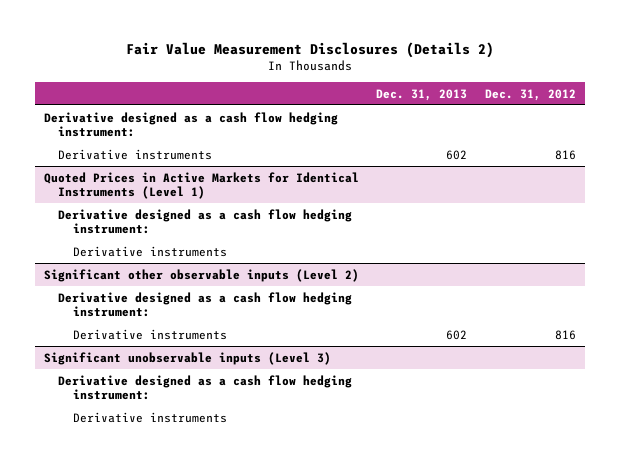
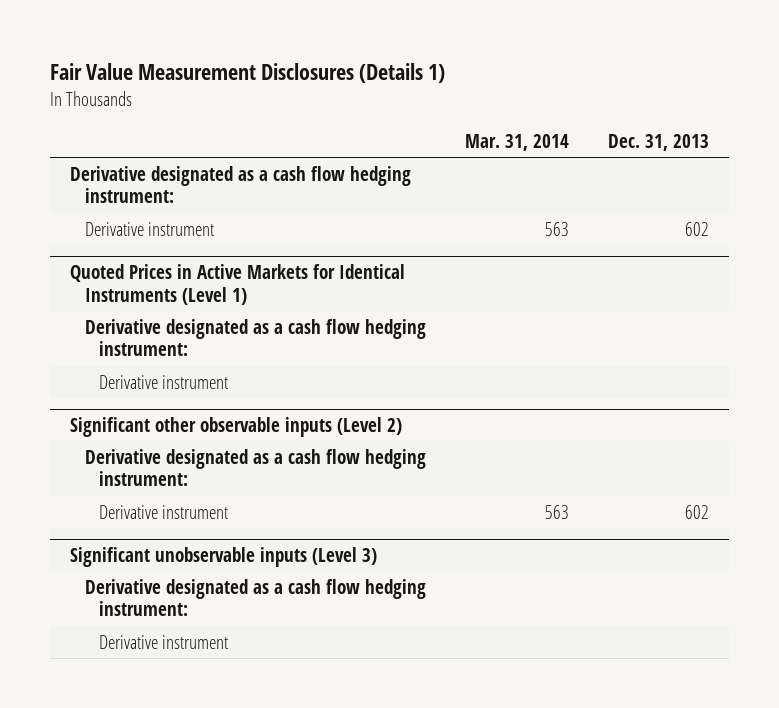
[125,41,494,58] Fair Value Measurement Disclosures (Details 2) -> [50,63,446,84] Fair Value Measurement Disclosures (Details 1)
[485,88,577,101] Dec. 31, 2012 -> none
none -> [465,134,570,152] Mar. 31, 2014
[43,111,338,137] Derivative designed as a cash flow hedging instrument: -> [70,165,412,204] Derivative designated as a cash flow hedging instrument:
[58,148,213,160] Derivative instruments -> [84,221,214,236] Derivative instrument
[58,208,353,234] Derivative designed as a cash flow hedging instrument: -> [84,318,426,357] Derivative designated as a cash flow hedging instrument:
[72,245,227,257] Derivative instruments -> [99,374,229,389] Derivative instrument
[58,291,353,317] Derivative designed as a cash flow hedging instrument: -> [84,448,426,487] Derivative designated as a cash flow hedging instrument:
[72,328,227,340] Derivative instruments -> [99,504,229,519] Derivative instrument
[58,374,353,400] Derivative designed as a cash flow hedging instrument: -> [84,578,426,617] Derivative designated as a cash flow hedging instrument:
[72,411,227,423] Derivative instruments -> [99,634,229,649] Derivative instrument

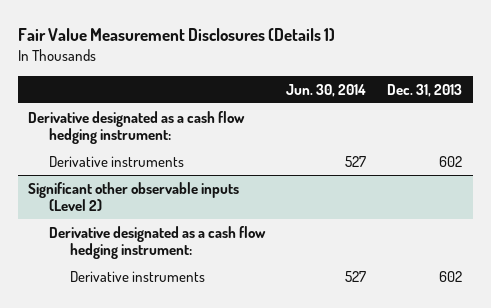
[465,134,570,152] Mar. 31, 2014 -> none
none -> [286,83,367,97] Jun. 30, 2014
[70,264,406,305] Quoted Prices in Active Markets for Identical Instruments (Level 1) -> none
[84,318,426,357] Derivative designated as a cash flow hedging instrument: -> none
[99,374,229,389] Derivative instrument -> none
[84,221,214,236] Derivative instrument -> [49,155,185,167] Derivative instruments
[70,547,378,568] Significant unobservable inputs (Level 3) -> none
[84,578,426,617] Derivative designated as a cash flow hedging instrument: -> none
[99,634,229,649] Derivative instrument -> none
[99,504,229,519] Derivative instrument -> [70,270,206,282] Derivative instruments

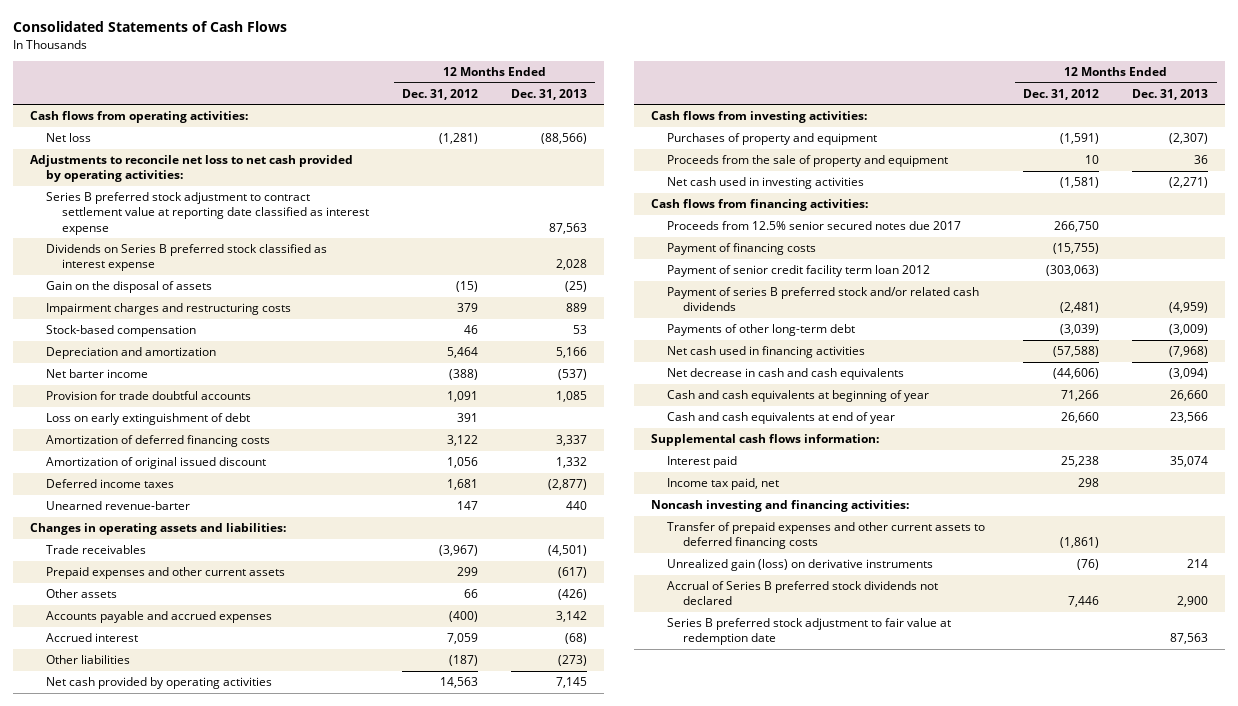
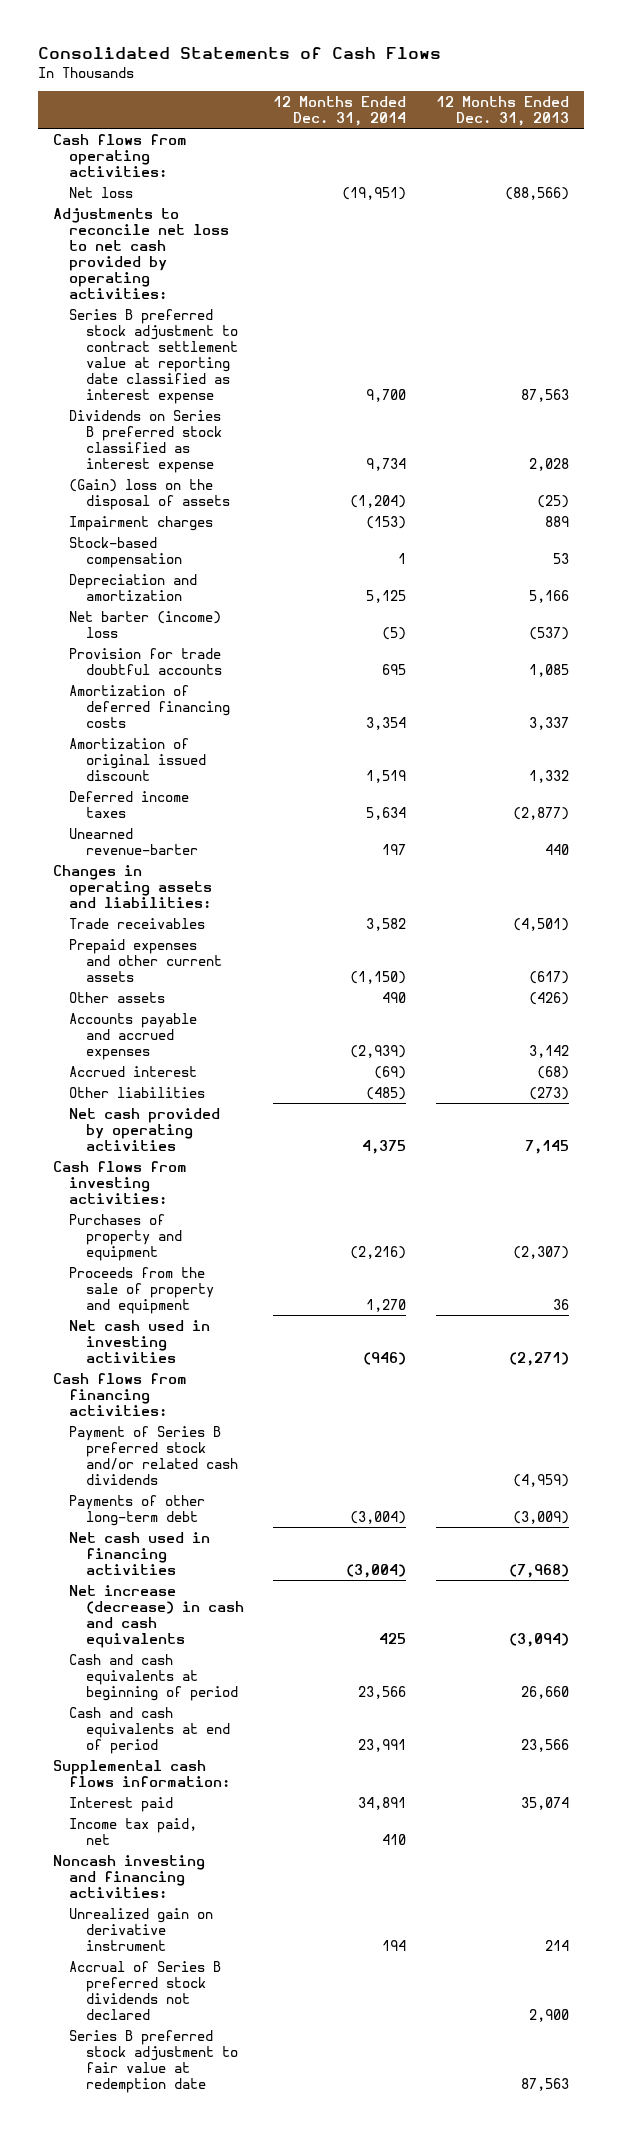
[402,88,479,100] Dec. 31, 2012 -> none
none -> [273,96,407,127] 12 Months Ended Dec. 31, 2014
[45,281,212,294] Gain on the disposal of assets -> [69,478,230,510] (Gain) loss on the disposal of assets
[45,303,291,316] Impairment charges and restructuring costs -> [69,515,214,531] Impairment charges
[45,369,148,379] Net barter income -> [69,610,222,638] Net barter (income) loss
[45,413,250,426] Loss on early extinguishment of debt -> none
[667,221,962,231] Proceeds from 12.5% senior secured notes due 2017 -> none
[667,243,817,256] Payment of financing costs -> none
[667,265,931,278] Payment of senior credit facility term loan 2012 -> none
[667,287,980,312] Payment of series B preferred stock and/or related cash dividends -> [69,1425,238,1485] Payment of Series B preferred stock and/or related cash dividends
[667,368,905,381] Net decrease in cash and cash equivalents -> [69,1584,244,1648] Net increase (decrease) in cash and cash equivalents
[667,390,930,403] Cash and cash equivalents at beginning of year -> [69,1653,238,1701] Cash and cash equivalents at beginning of period
[667,412,896,425] Cash and cash equivalents at end of year -> [69,1706,230,1754] Cash and cash equivalents at end of period
[667,522,986,550] Transfer of prepaid expenses and other current assets to deferred financing costs -> none
[667,559,934,572] Unrealized gain (loss) on derivative instruments -> [69,1907,214,1951] Unrealized gain on derivative instrument

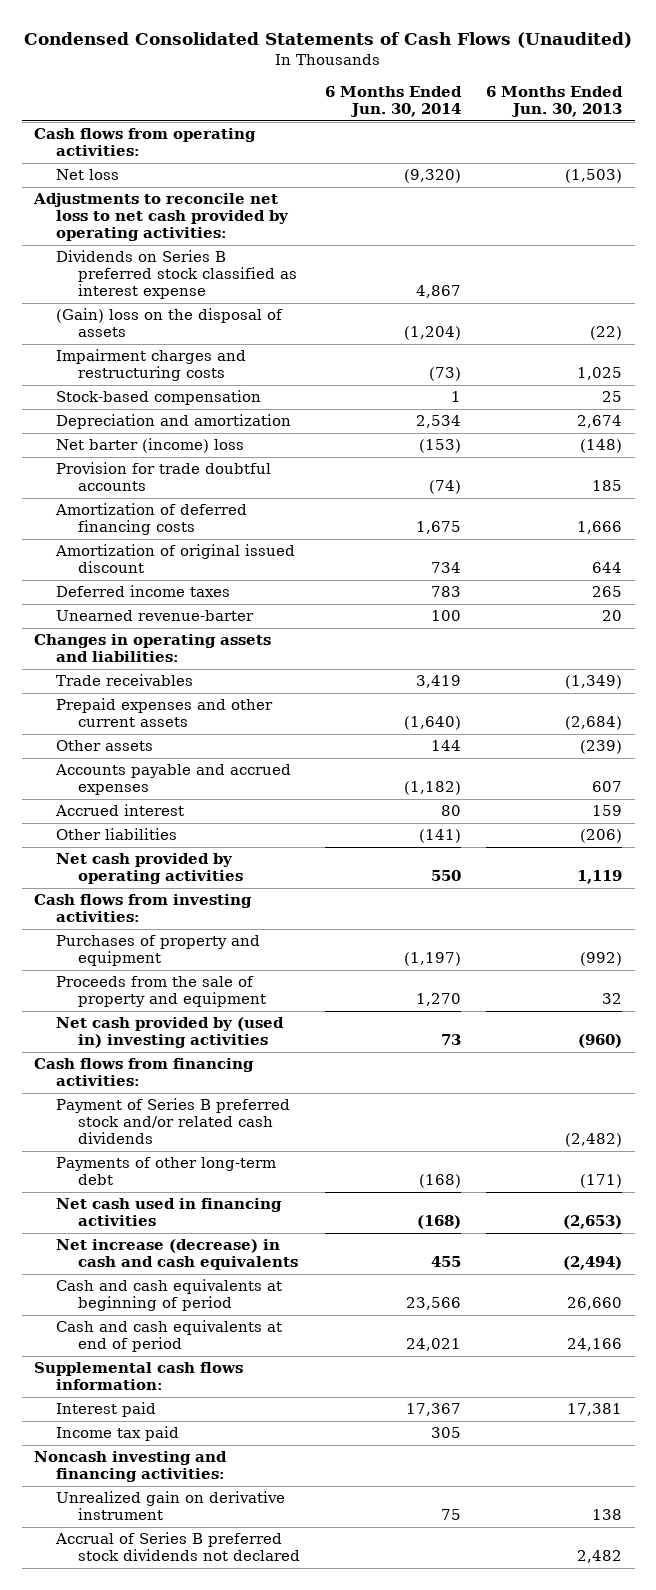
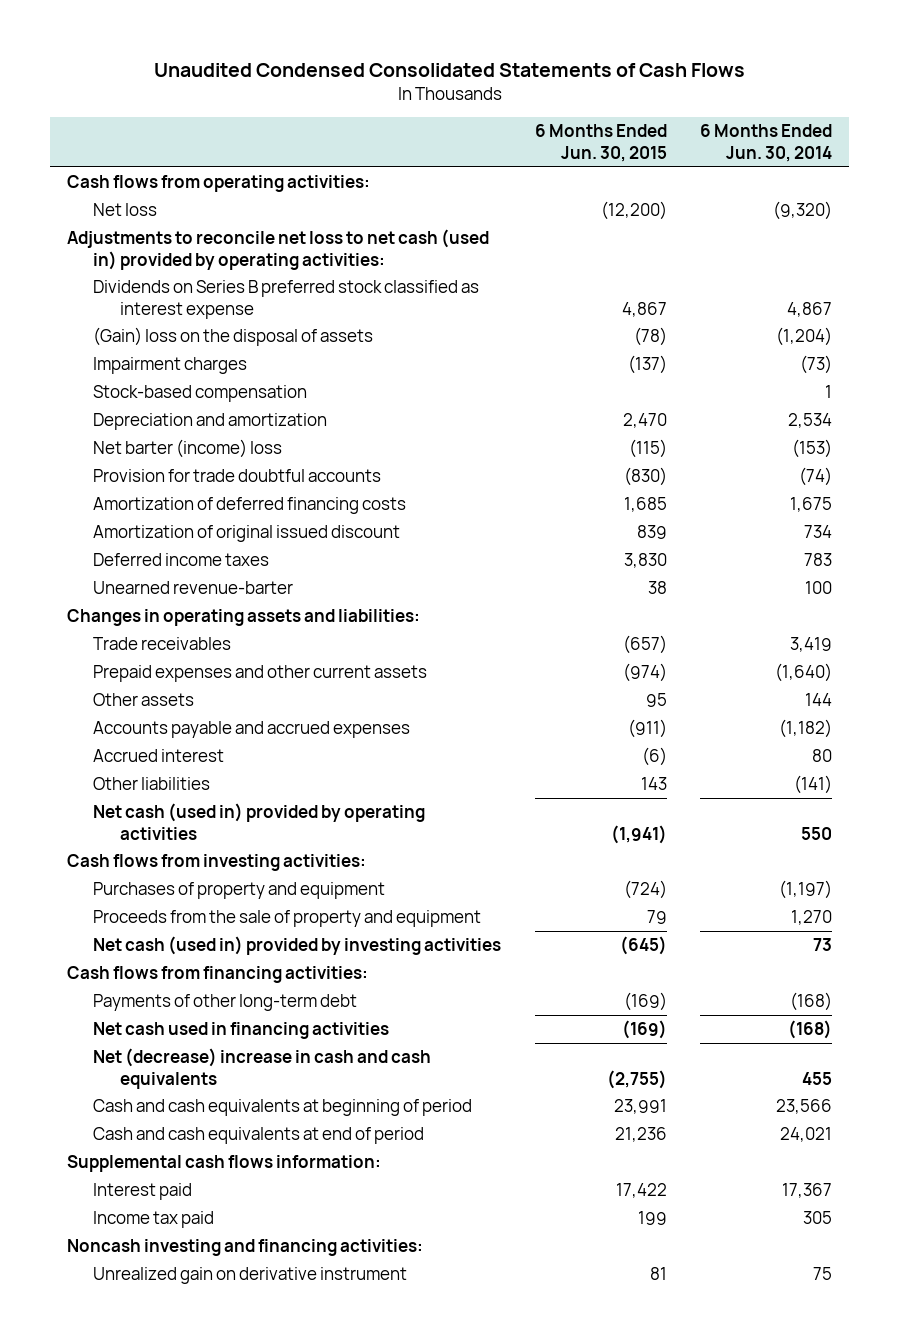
[24,32,633,49] Condensed Consolidated Statements of Cash Flows (Unaudited) -> [153,63,745,78] Unaudited Condensed Consolidated Statements of Cash Flows
[486,86,624,118] 6 Months Ended Jun. 30, 2013 -> none
none -> [534,124,667,163] 6 Months Ended Jun. 30, 2015
[33,193,290,242] Adjustments to reconcile net loss to net cash provided by operating activities: -> [67,229,490,270] Adjustments to reconcile net loss to net cash (used in) provided by operating activities:
[56,349,247,382] Impairment charges and restructuring costs -> [93,357,248,375] Impairment charges
[56,853,244,885] Net cash provided by operating activities -> [93,803,426,840] Net cash (used in) provided by operating activities
[56,1017,285,1049] Net cash provided by (used in) investing activities -> [93,936,502,956] Net cash (used in) provided by investing activities
[56,1098,291,1145] Payment of Series B preferred stock and/or related cash dividends -> none
[56,1239,299,1271] Net increase (decrease) in cash and cash equivalents -> [93,1048,432,1089] Net (decrease) increase in cash and cash equivalents
[55,1532,301,1562] Accrual of Series B preferred stock dividends not declared -> none

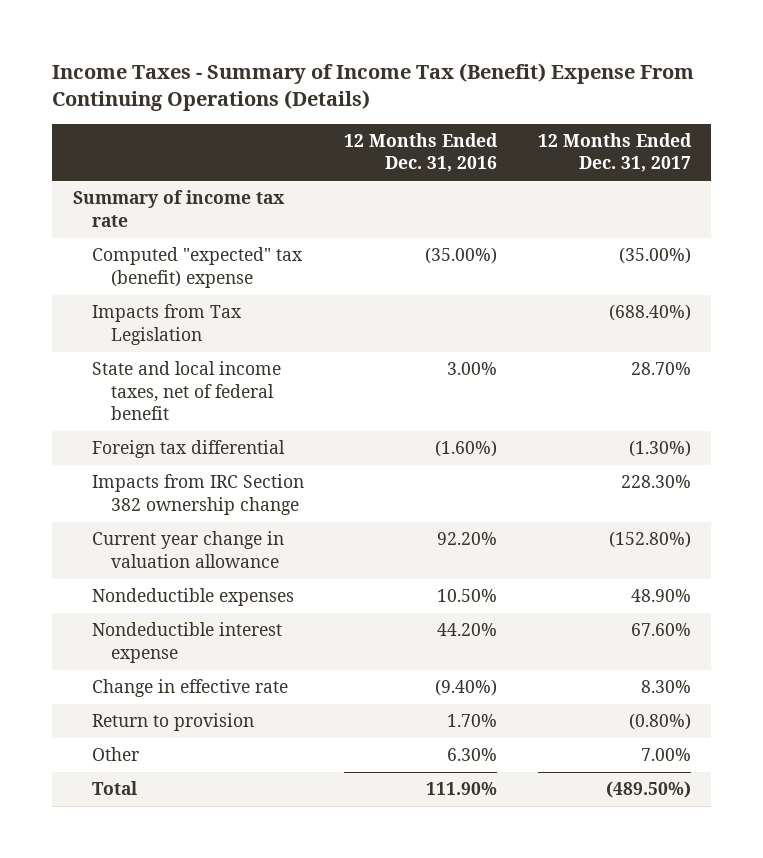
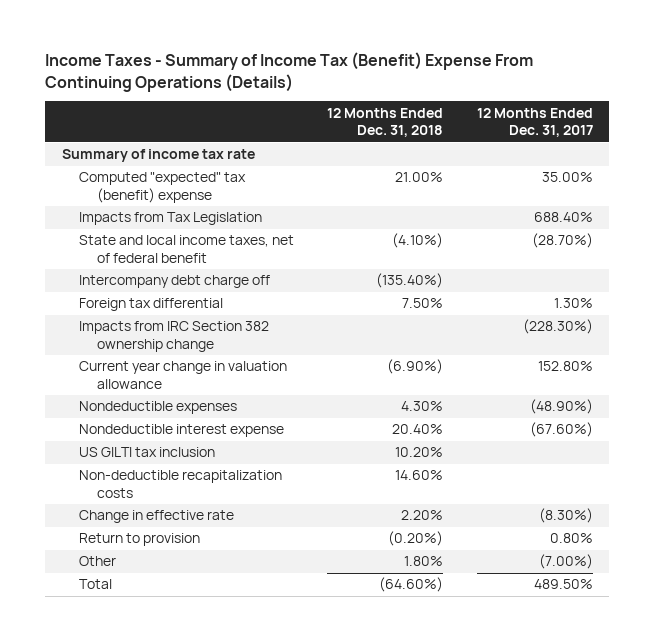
[344,132,499,173] 12 Months Ended Dec. 31, 2016 -> none
none -> [327,107,444,138] 12 Months Ended Dec. 31, 2018
[618,247,691,265] (35.00%) -> [541,172,593,183] 35.00%
[608,304,691,322] (688.40%) -> [533,212,593,223] 688.40%
[630,362,691,376] 28.70% -> [531,233,593,249] (28.70%)
none -> [79,275,271,289] Intercompany debt charge off
[628,440,691,458] (1.30%) -> [553,298,593,309] 1.30%
[620,475,691,489] 228.30% -> [522,319,593,335] (228.30%)
[608,531,691,549] (152.80%) -> [537,361,593,372] 152.80%
[630,589,691,603] 48.90% -> [529,399,593,415] (48.90%)
[630,623,691,637] 67.60% -> [529,422,593,438] (67.60%)
none -> [79,447,216,458] US GILTI tax inclusion
none -> [79,470,283,499] Non-deductible recapitalization costs
[640,680,691,694] 8.30% -> [538,508,593,524] (8.30%)
[628,713,691,731] (0.80%) -> [549,533,593,544] 0.80%
[640,748,691,762] 7.00% -> [538,554,593,570] (7.00%)
[605,781,691,799] (489.50%) -> [533,579,593,590] 489.50%

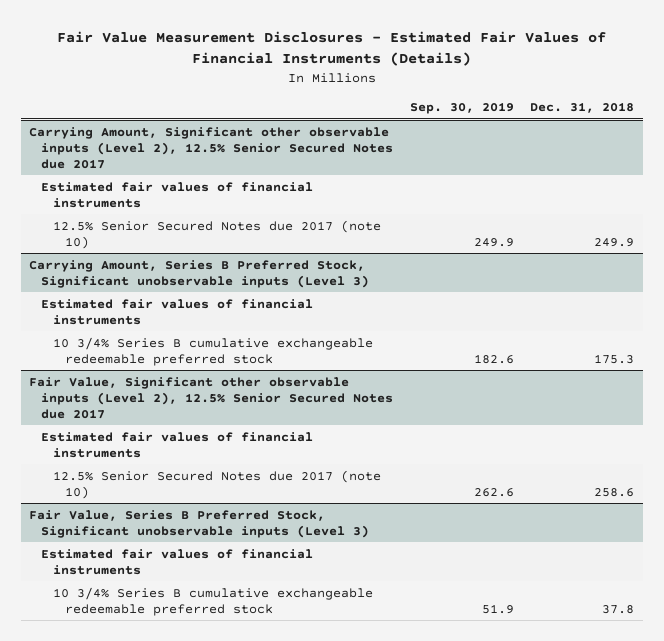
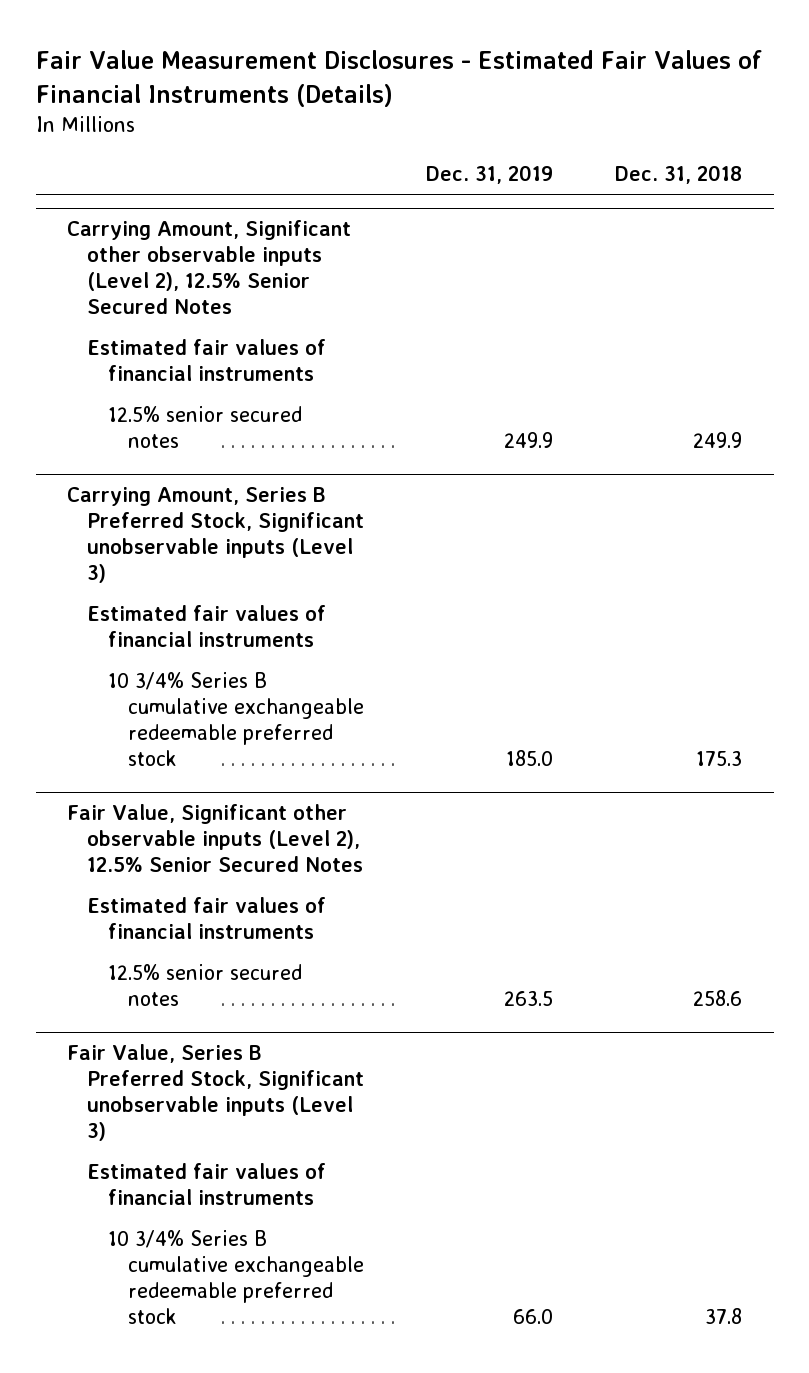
[409,101,514,114] Sep. 30, 2019 -> none
none -> [426,165,554,185] Dec. 31, 2019
[29,126,394,169] Carrying Amount, Significant other observable inputs (Level 2), 12.5% Senior Secured Notes due 2017 -> [66,219,351,315] Carrying Amount, Significant other observable inputs (Level 2), 12.5% Senior Secured Notes
[53,219,382,249] 12.5% Senior Secured Notes due 2017 (note 10) -> [107,405,302,448] 12.5% senior secured notes
[29,376,394,419] Fair Value, Significant other observable inputs (Level 2), 12.5% Senior Secured Notes due 2017 -> [66,803,364,872] Fair Value, Significant other observable inputs (Level 2), 12.5% Senior Secured Notes
[53,469,382,499] 12.5% Senior Secured Notes due 2017 (note 10) -> [107,963,302,1006] 12.5% senior secured notes

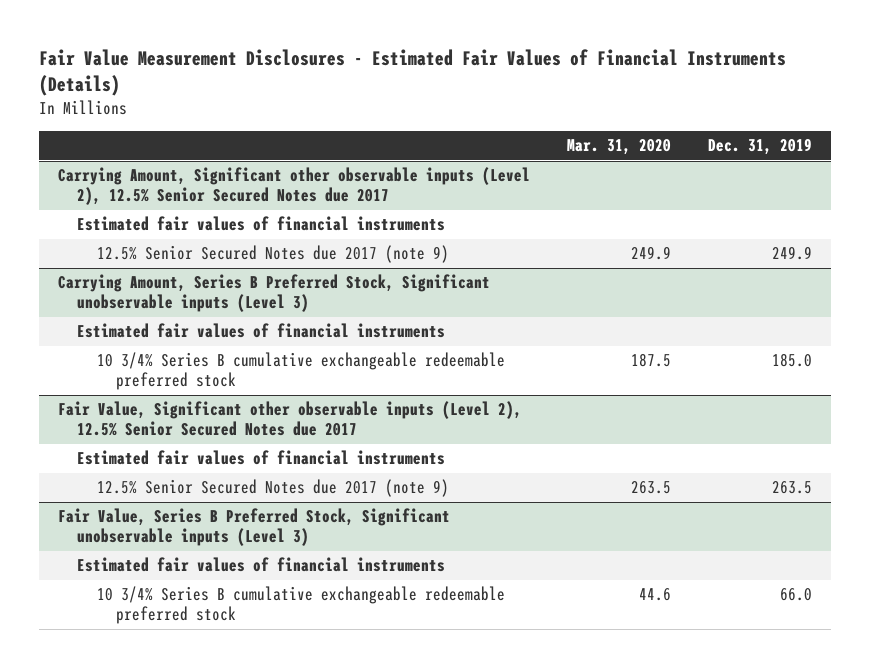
[615,165,743,185] Dec. 31, 2018 -> none
none -> [567,139,672,156] Mar. 31, 2020
[66,219,351,315] Carrying Amount, Significant other observable inputs (Level 2), 12.5% Senior Secured Notes -> [57,167,530,206] Carrying Amount, Significant other observable inputs (Level 2), 12.5% Senior Secured Notes due 2017
[107,405,302,448] 12.5% senior secured notes -> [96,245,449,264] 12.5% Senior Secured Notes due 2017 (note 9)
[66,803,364,872] Fair Value, Significant other observable inputs (Level 2), 12.5% Senior Secured Notes -> [57,401,522,437] Fair Value, Significant other observable inputs (Level 2), 12.5% Senior Secured Notes due 2017
[107,963,302,1006] 12.5% senior secured notes -> [96,479,449,498] 12.5% Senior Secured Notes due 2017 (note 9)

